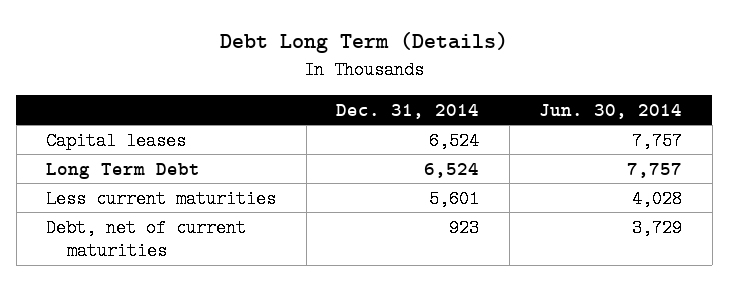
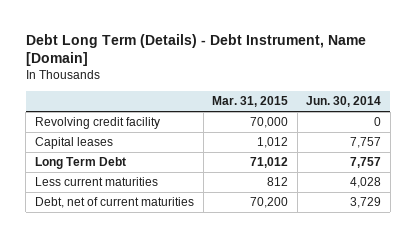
[220,31,509,53] Debt Long Term (Details) -> [25,33,366,67] Debt Long Term (Details) - Debt Instrument, Name [Domain]
[336,103,480,119] Dec. 31, 2014 -> none
none -> [212,96,289,108] Mar. 31, 2015
none -> [35,117,161,130] Revolving credit facility

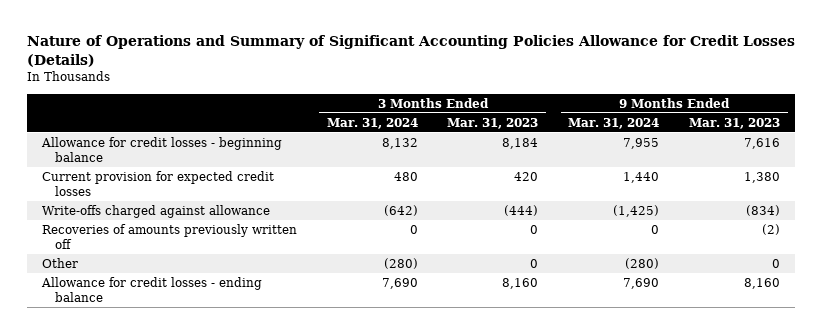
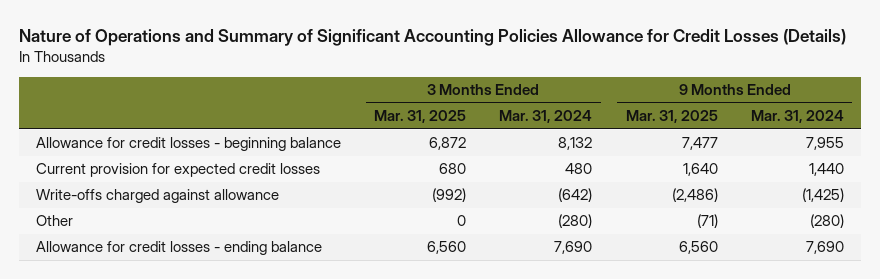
[447,117,539,129] Mar. 31, 2023 -> none
[689,117,781,129] Mar. 31, 2023 -> none
none -> [374,110,467,124] Mar. 31, 2025
none -> [625,110,718,124] Mar. 31, 2025
[41,224,297,249] Recoveries of amounts previously written off -> none

